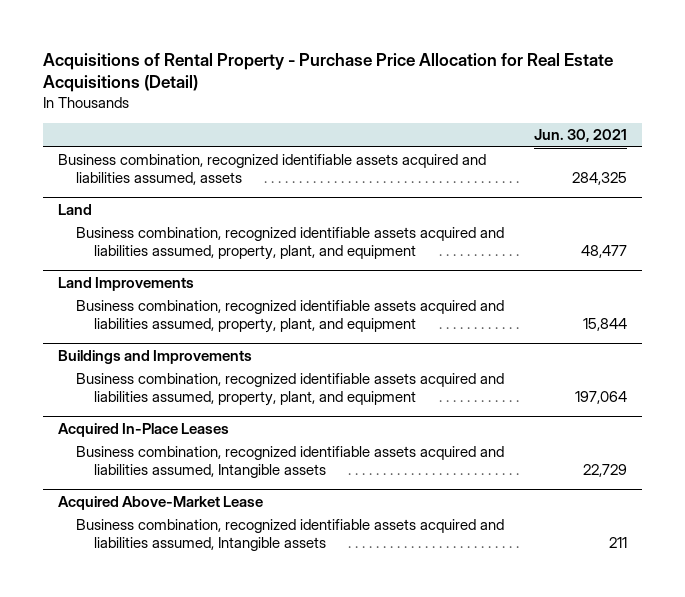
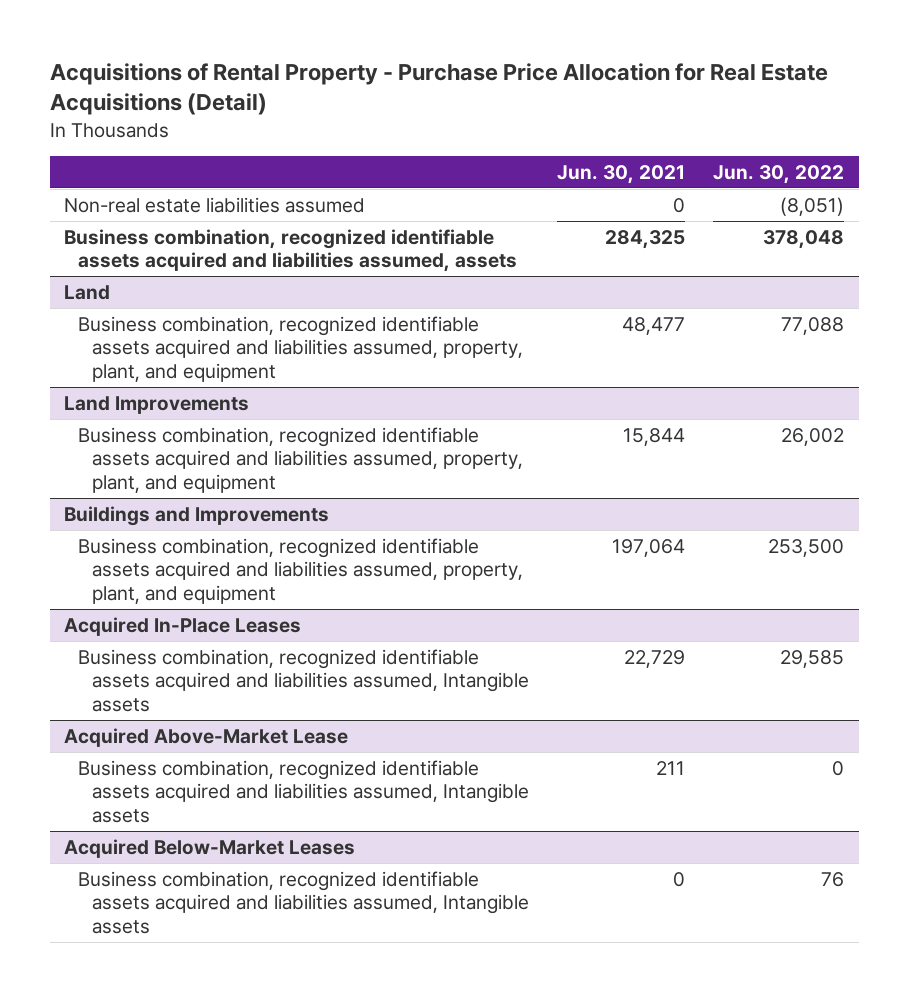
none -> [713,164,845,184] Jun. 30, 2022
none -> [64,196,366,213] Non-real estate liabilities assumed
none -> [64,838,356,858] Acquired Below-Market Leases
none -> [77,870,529,935] Business combination, recognized identifiable assets acquired and liabilities assumed, Intangible assets

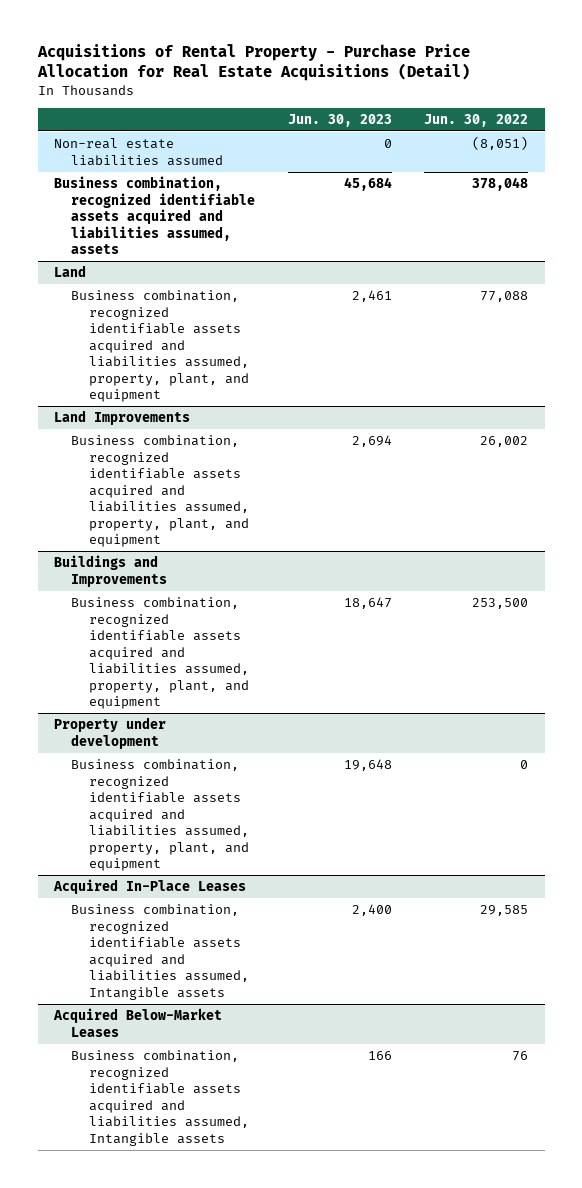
[557,164,686,184] Jun. 30, 2021 -> none
none -> [287,113,392,127] Jun. 30, 2023
none -> [53,717,166,749] Property under development
none -> [71,759,250,872] Business combination, recognized identifiable assets acquired and liabilities assumed, property, plant, and equipment
[64,727,349,747] Acquired Above-Market Lease -> none
[77,759,529,824] Business combination, recognized identifiable assets acquired and liabilities assumed, Intangible assets -> none

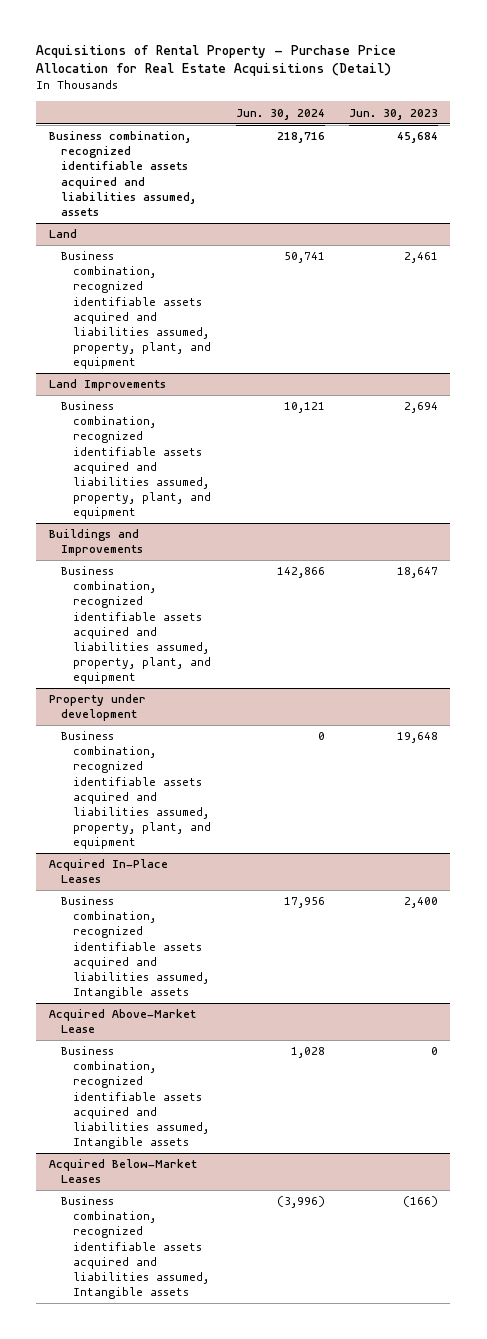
[424,113,529,127] Jun. 30, 2022 -> none
none -> [235,108,325,120] Jun. 30, 2024
[53,138,224,166] Non-real estate liabilities assumed -> none
none -> [48,1009,196,1034] Acquired Above-Market Lease
none -> [61,1046,210,1149] Business combination, recognized identifiable assets acquired and liabilities assumed, Intangible assets
[367,1051,392,1061] 166 -> [403,1196,439,1208] (166)

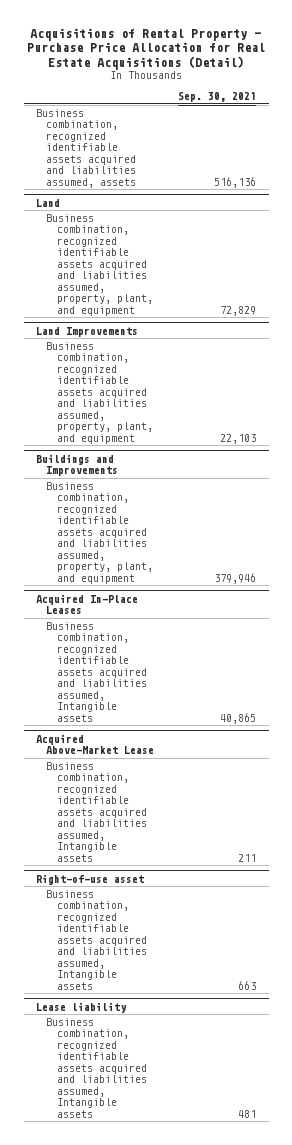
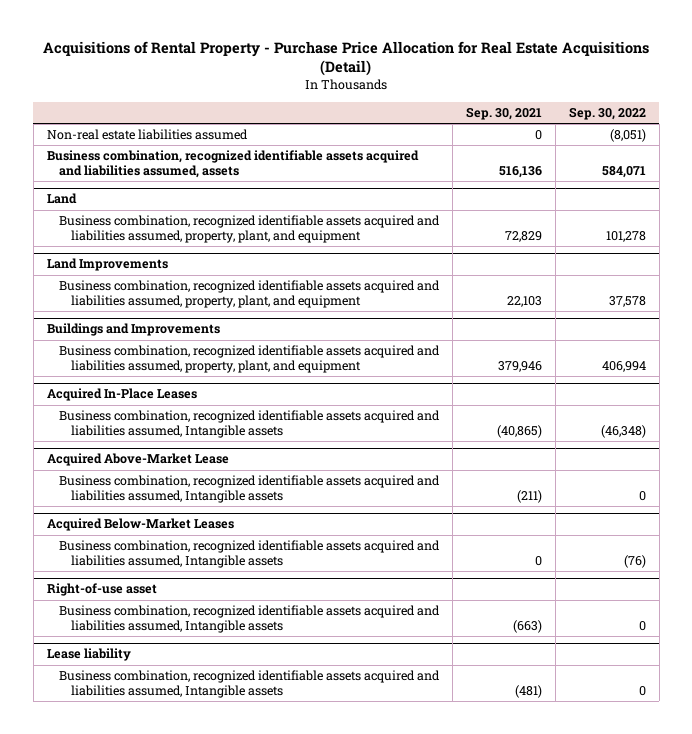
none -> [568,107,646,121] Sep. 30, 2022
none -> [46,129,248,141] Non-real estate liabilities assumed
[220,712,257,724] 40,865 -> [496,424,542,438] (40,865)
[238,853,257,862] 211 -> [516,489,542,503] (211)
none -> [46,518,234,532] Acquired Below-Market Leases
none -> [58,540,440,568] Business combination, recognized identifiable assets acquired and liabilities assumed, Intangible assets
[238,980,257,990] 663 -> [512,619,542,633] (663)
[238,1109,257,1118] 481 -> [514,684,542,698] (481)

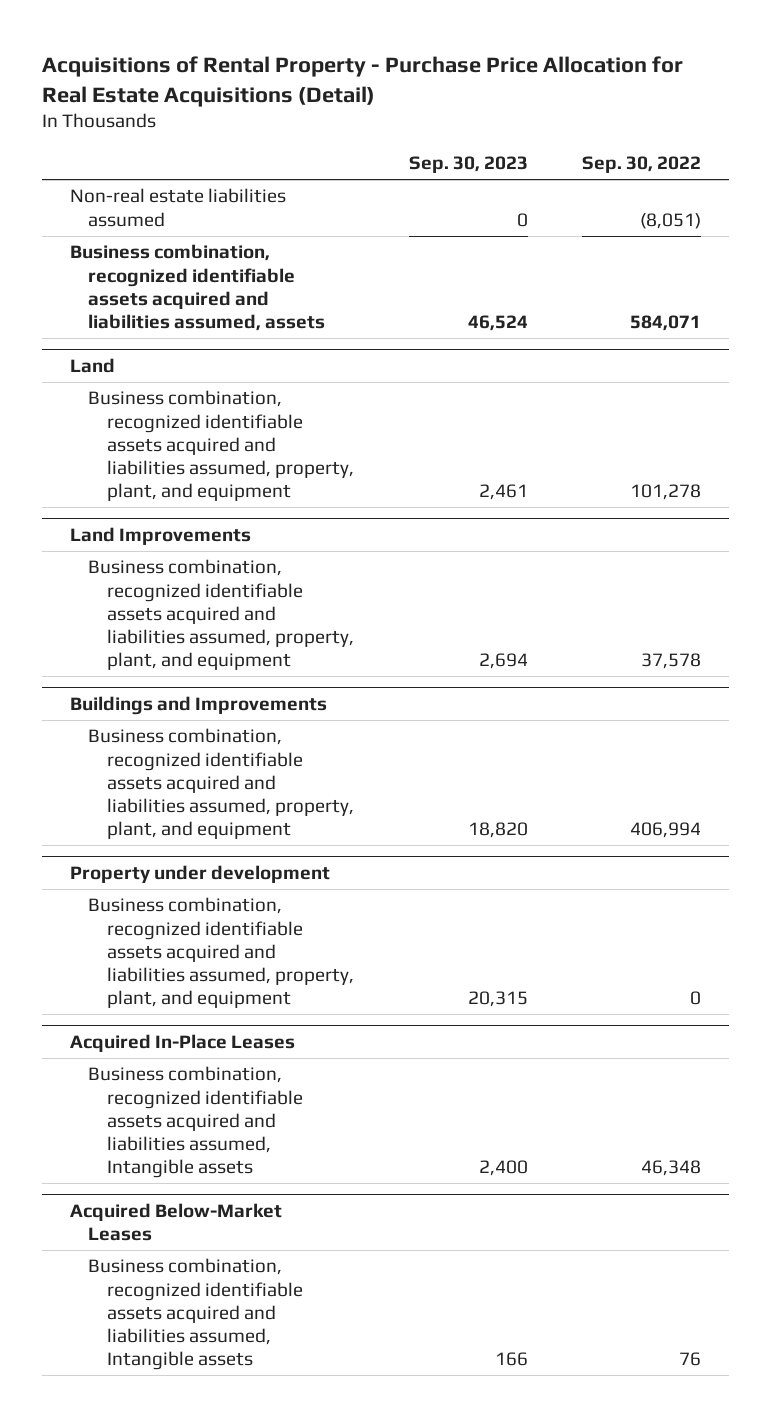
[465,107,542,121] Sep. 30, 2021 -> none
none -> [408,156,528,174] Sep. 30, 2023
none -> [69,865,330,884] Property under development
none -> [88,897,355,1009] Business combination, recognized identifiable assets acquired and liabilities assumed, property, plant, and equipment
[46,453,229,467] Acquired Above-Market Lease -> none
[58,475,440,503] Business combination, recognized identifiable assets acquired and liabilities assumed, Intangible assets -> none
[600,424,646,438] (46,348) -> [641,1160,702,1177] 46,348
[46,583,157,597] Right-of-use asset -> none
[58,605,440,633] Business combination, recognized identifiable assets acquired and liabilities assumed, Intangible assets -> none
[46,648,131,662] Lease liability -> none
[58,670,440,698] Business combination, recognized identifiable assets acquired and liabilities assumed, Intangible assets -> none
[623,554,646,568] (76) -> [679,1352,702,1367] 76

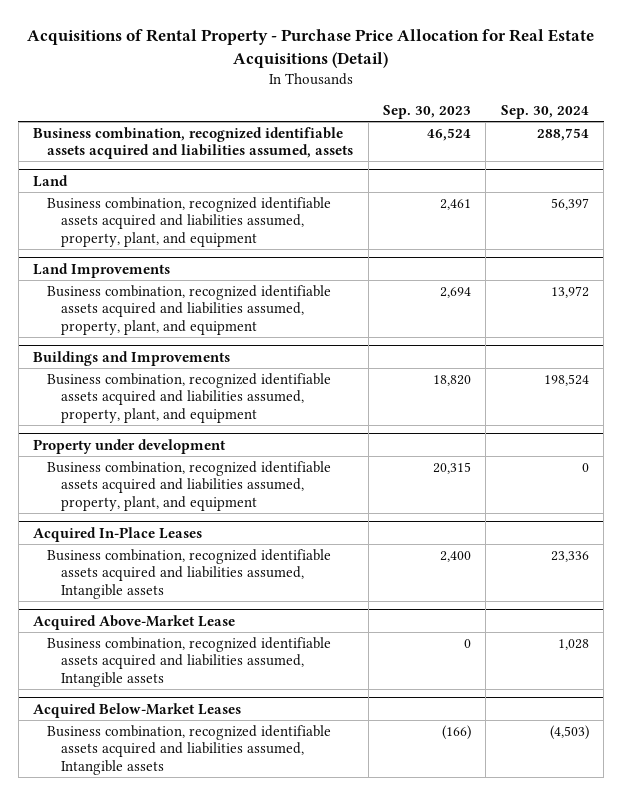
[582,156,702,174] Sep. 30, 2022 -> none
none -> [500,104,589,119] Sep. 30, 2024
[69,188,286,227] Non-real estate liabilities assumed -> none
none -> [33,614,236,630] Acquired Above-Market Lease
none -> [47,636,332,687] Business combination, recognized identifiable assets acquired and liabilities assumed, Intangible assets
[494,1352,528,1367] 166 -> [442,724,472,740] (166)

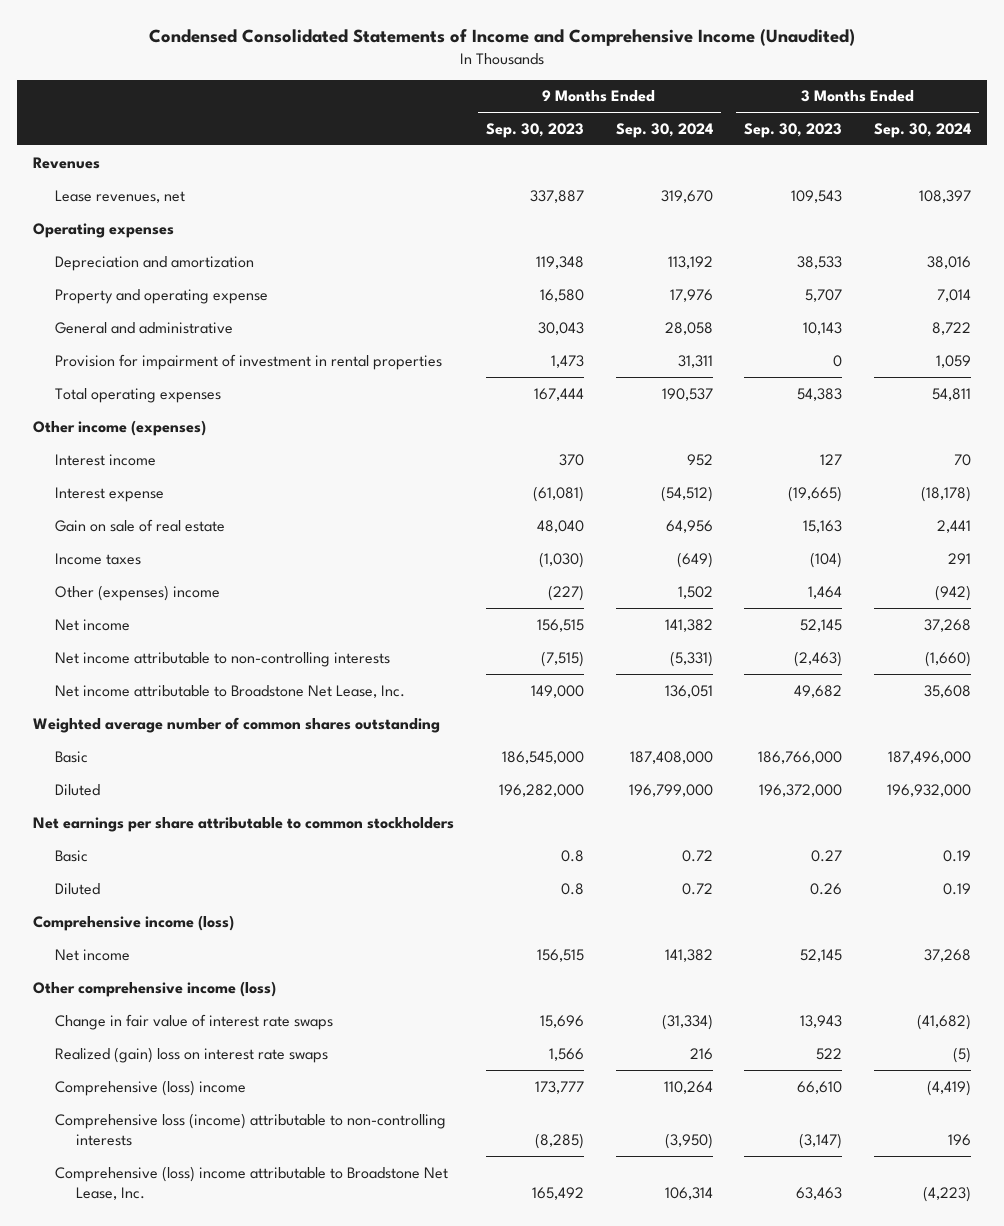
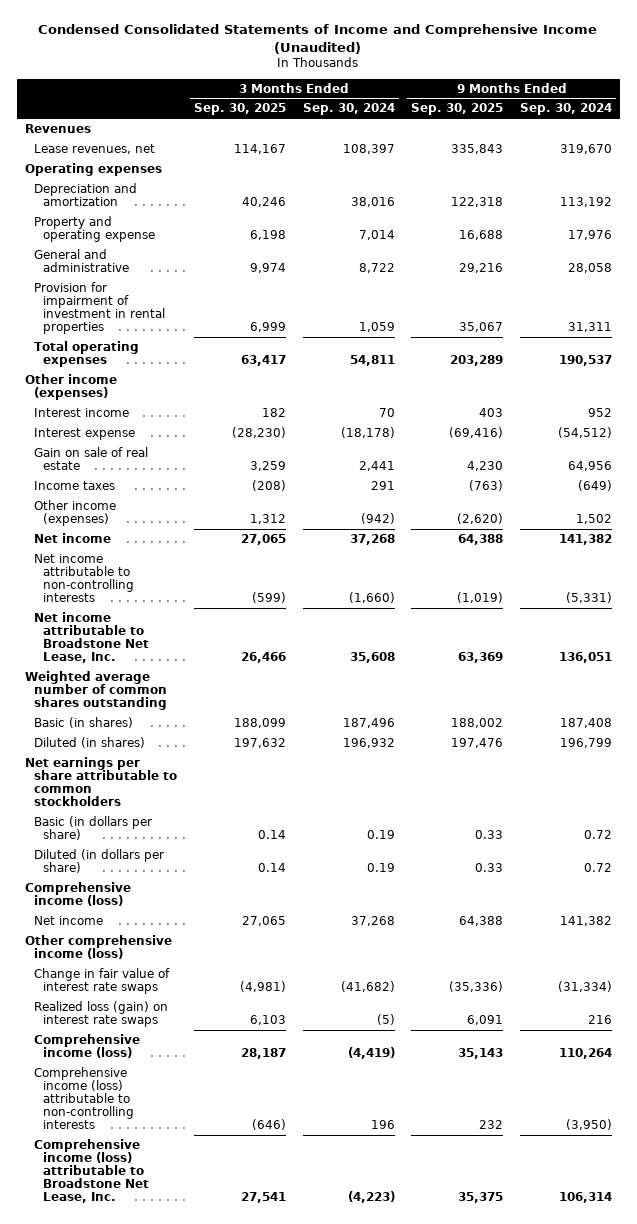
[485,122,584,138] Sep. 30, 2023 -> none
[744,122,843,138] Sep. 30, 2023 -> none
none -> [193,103,286,116] Sep. 30, 2025
none -> [411,103,504,116] Sep. 30, 2025
[54,584,220,601] Other (expenses) income -> [34,499,117,527] Other income (expenses)
[54,750,88,763] Basic -> [34,716,134,728] Basic (in shares)
[629,750,713,764] 187,408,000 -> [559,717,612,728] 187,408
[888,750,972,764] 187,496,000 -> [342,717,395,728] 187,496
[54,783,100,796] Diluted -> [34,736,146,748] Diluted (in shares)
[628,783,713,797] 196,799,000 -> [559,737,612,748] 196,799
[887,783,972,797] 196,932,000 -> [342,737,395,748] 196,932
[54,849,88,862] Basic -> [34,815,153,841] Basic (in dollars per share)
[54,882,100,895] Diluted -> [34,848,165,874] Diluted (in dollars per share)
[54,1046,328,1063] Realized (gain) loss on interest rate swaps -> [34,1000,169,1028] Realized loss (gain) on interest rate swaps
[54,1079,246,1096] Comprehensive (loss) income -> [34,1033,141,1059] Comprehensive income (loss)
[54,1112,446,1146] Comprehensive loss (income) attributable to non-controlling interests -> [34,1066,135,1130] Comprehensive income (loss) attributable to non-controlling interests
[54,1165,448,1200] Comprehensive (loss) income attributable to Broadstone Net Lease, Inc. -> [34,1138,150,1204] Comprehensive income (loss) attributable to Broadstone Net Lease, Inc.

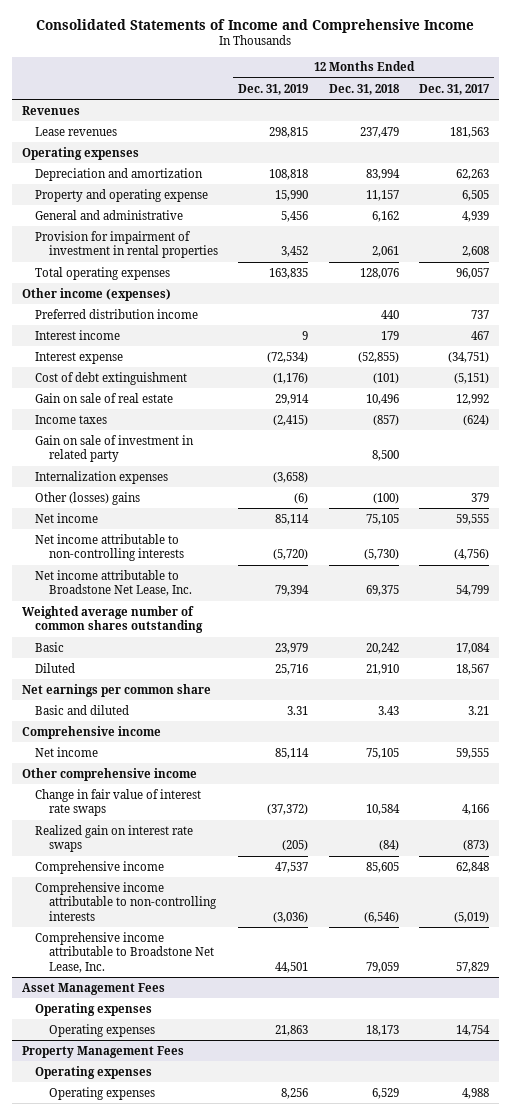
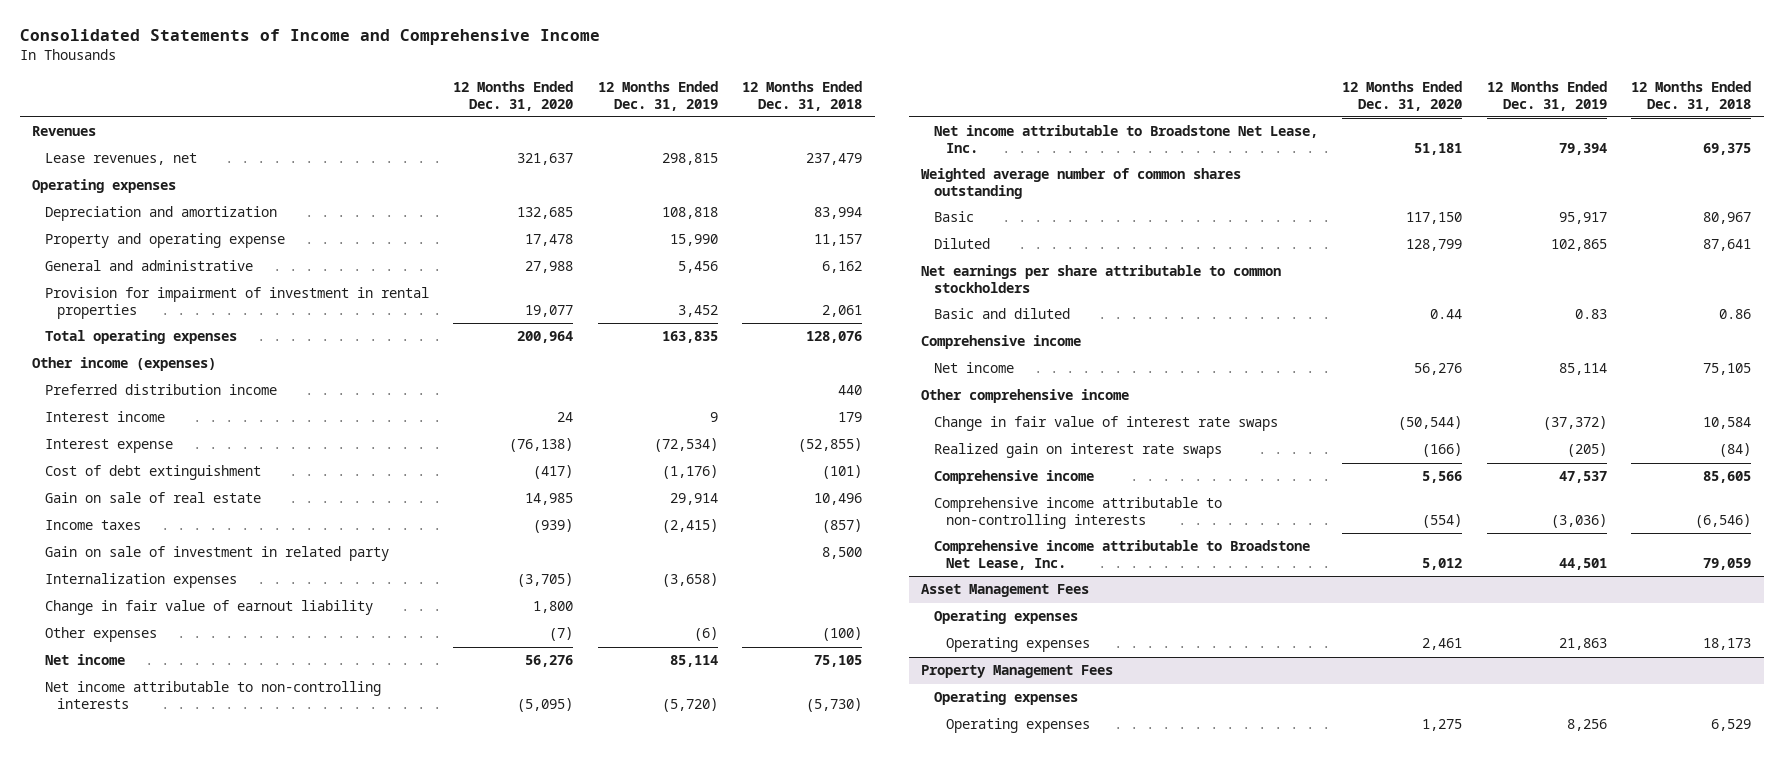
[418,83,490,95] Dec. 31, 2017 -> none
none -> [453,80,574,111] 12 Months Ended Dec. 31, 2020
[35,126,118,136] Lease revenues -> [44,153,197,166] Lease revenues, net
[35,491,141,505] Other (losses) gains -> none
none -> [44,600,373,616] Change in fair value of earnout liability
none -> [44,627,157,643] Other expenses
[275,642,309,654] 23,979 -> [1558,212,1607,225] 95,917
[365,642,399,654] 20,242 -> [1703,212,1752,225] 80,967
[275,663,309,675] 25,716 -> [1550,239,1607,252] 102,865
[365,663,399,675] 21,910 -> [1703,239,1752,252] 87,641
[21,683,211,697] Net earnings per common share -> [921,265,1282,293] Net earnings per share attributable to common stockholders
[287,705,309,715] 3.31 -> [1574,309,1607,320] 0.83
[377,705,399,715] 3.43 -> [1719,309,1752,320] 0.86

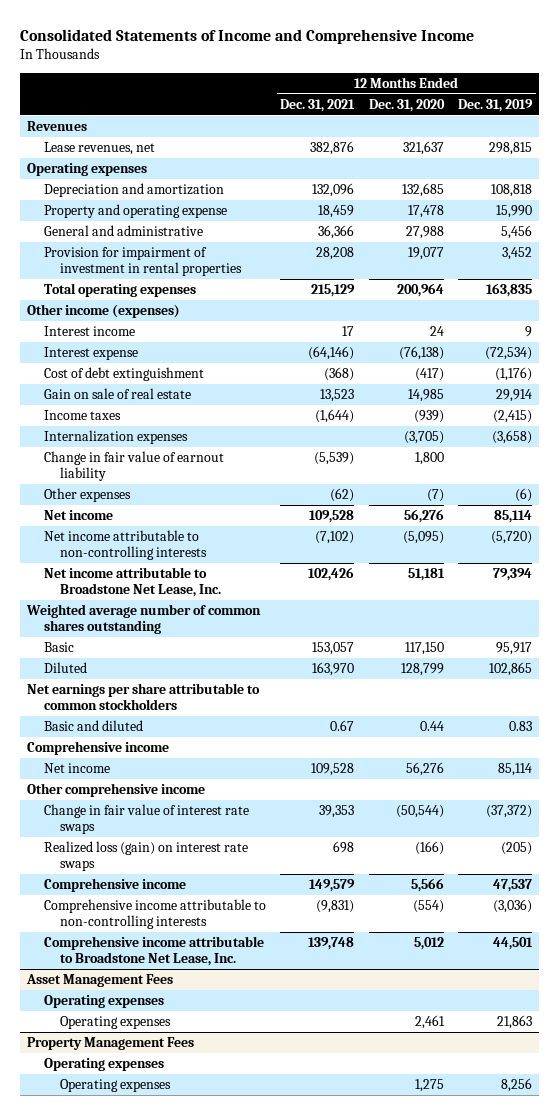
[742,80,863,111] 12 Months Ended Dec. 31, 2018 -> none
none -> [280,98,356,112] Dec. 31, 2021
[44,384,277,396] Preferred distribution income -> none
[44,546,389,562] Gain on sale of investment in related party -> none
[933,443,1222,459] Realized gain on interest rate swaps -> [43,841,248,871] Realized loss (gain) on interest rate swaps

